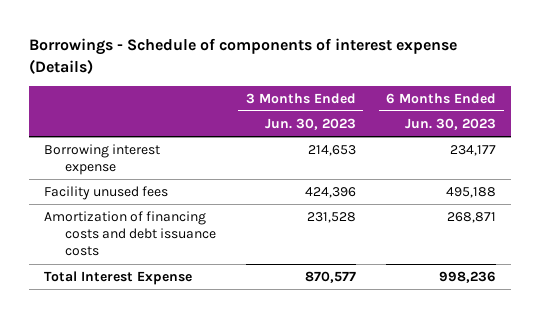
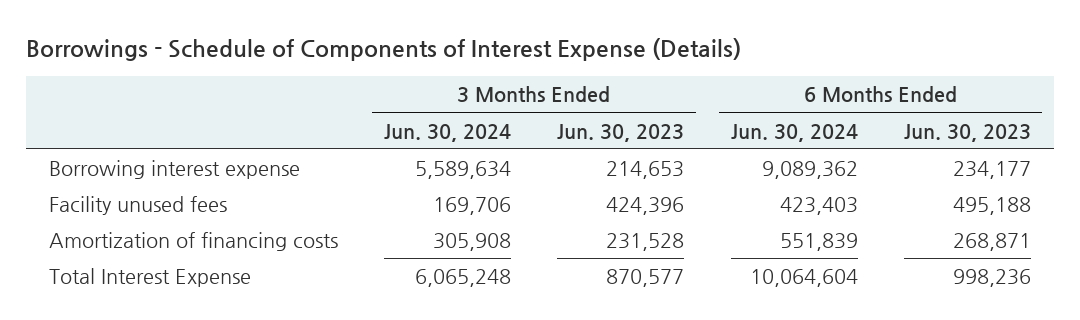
[28,38,457,74] Borrowings - Schedule of components of interest expense (Details) -> [25,38,741,62] Borrowings - Schedule of Components of Interest Expense (Details)
none -> [383,123,511,142] Jun. 30, 2024
none -> [730,123,858,142] Jun. 30, 2024
[44,210,216,257] Amortization of financing costs and debt issuance costs -> [48,232,338,252] Amortization of financing costs

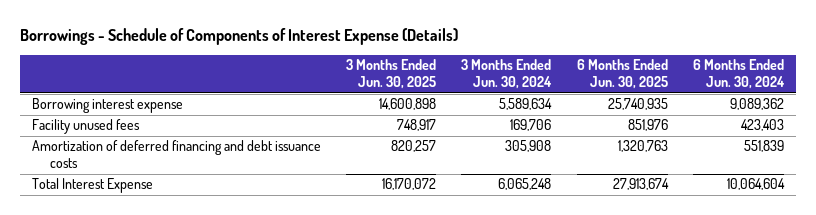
[557,123,685,142] Jun. 30, 2023 -> none
[903,123,1031,142] Jun. 30, 2023 -> none
none -> [346,59,437,90] 3 Months Ended Jun. 30, 2025
none -> [576,59,668,90] 6 Months Ended Jun. 30, 2025
[48,232,338,252] Amortization of financing costs -> [32,140,322,169] Amortization of deferred financing and debt issuance costs

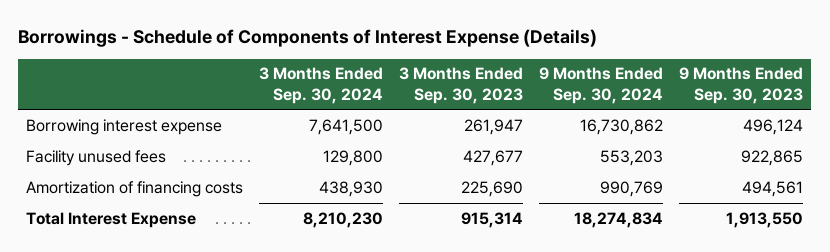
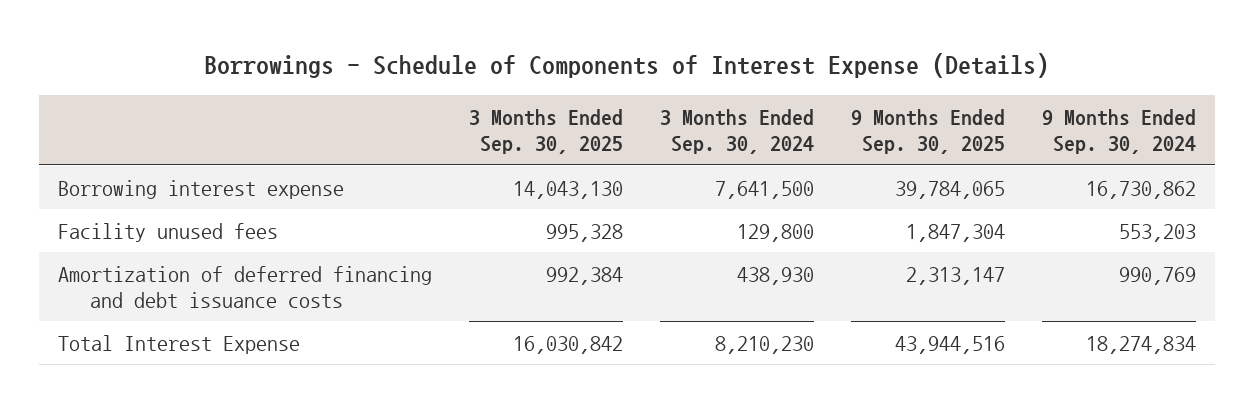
[399,67,524,104] 3 Months Ended Sep. 30, 2023 -> none
[679,67,804,104] 9 Months Ended Sep. 30, 2023 -> none
none -> [468,108,623,155] 3 Months Ended Sep. 30, 2025
none -> [851,108,1006,155] 9 Months Ended Sep. 30, 2025
[26,180,244,197] Amortization of financing costs -> [57,265,432,308] Amortization of deferred financing and debt issuance costs

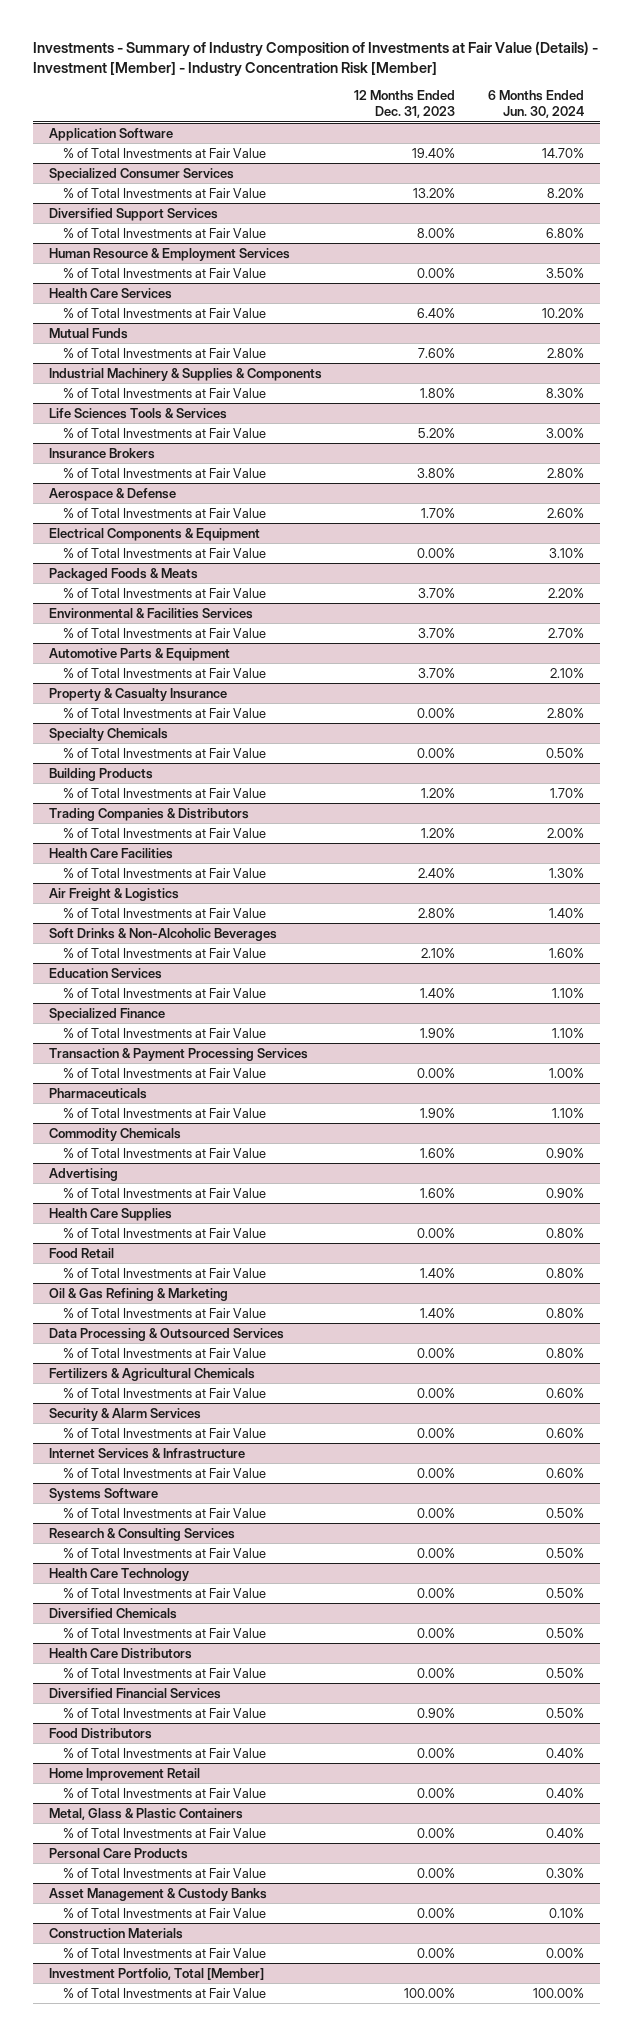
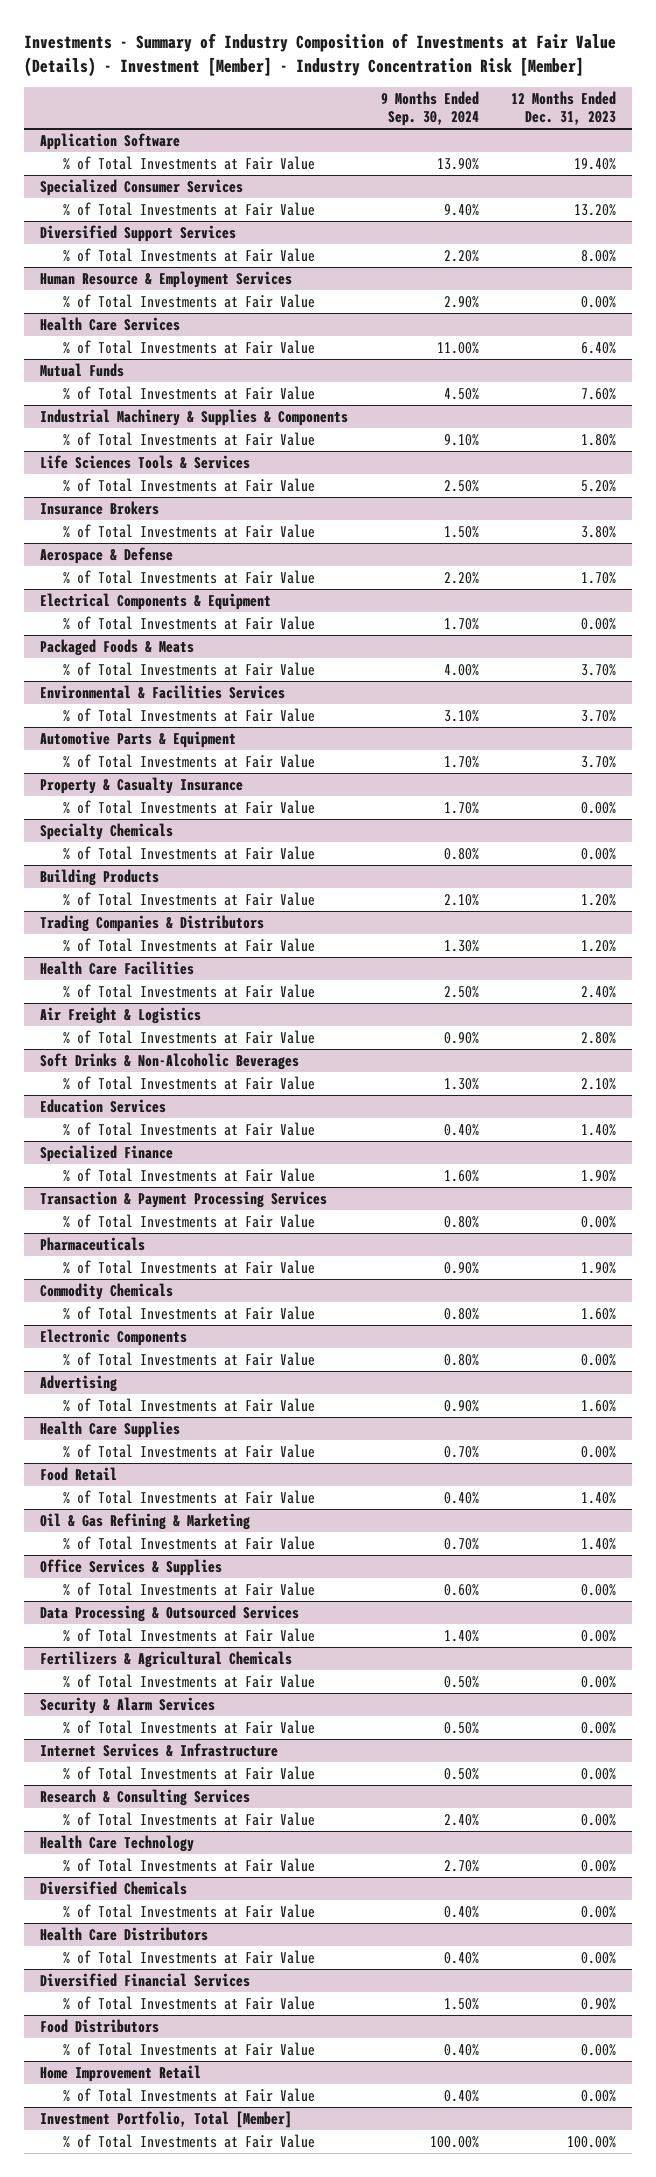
[487,90,584,119] 6 Months Ended Jun. 30, 2024 -> none
none -> [380,91,479,126] 9 Months Ended Sep. 30, 2024
none -> [40,1329,188,1347] Electronic Components
none -> [63,1352,316,1367] % of Total Investments at Fair Value
none -> [40,1559,223,1577] Office Services & Supplies
none -> [63,1582,316,1597] % of Total Investments at Fair Value
[48,1487,158,1501] Systems Software -> none
[63,1507,267,1518] % of Total Investments at Fair Value -> none
[48,1807,243,1820] Metal, Glass & Plastic Containers -> none
[63,1827,267,1838] % of Total Investments at Fair Value -> none
[48,1847,188,1859] Personal Care Products -> none
[63,1867,267,1878] % of Total Investments at Fair Value -> none
[48,1887,267,1901] Asset Management & Custody Banks -> none
[63,1907,267,1918] % of Total Investments at Fair Value -> none
[48,1927,183,1939] Construction Materials -> none
[63,1947,267,1958] % of Total Investments at Fair Value -> none

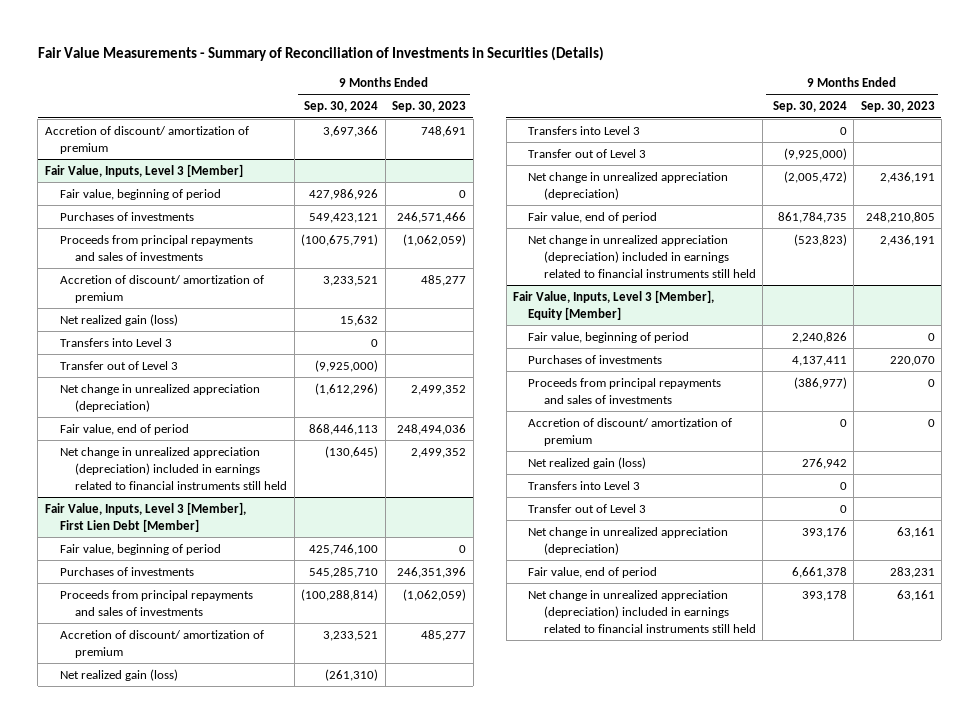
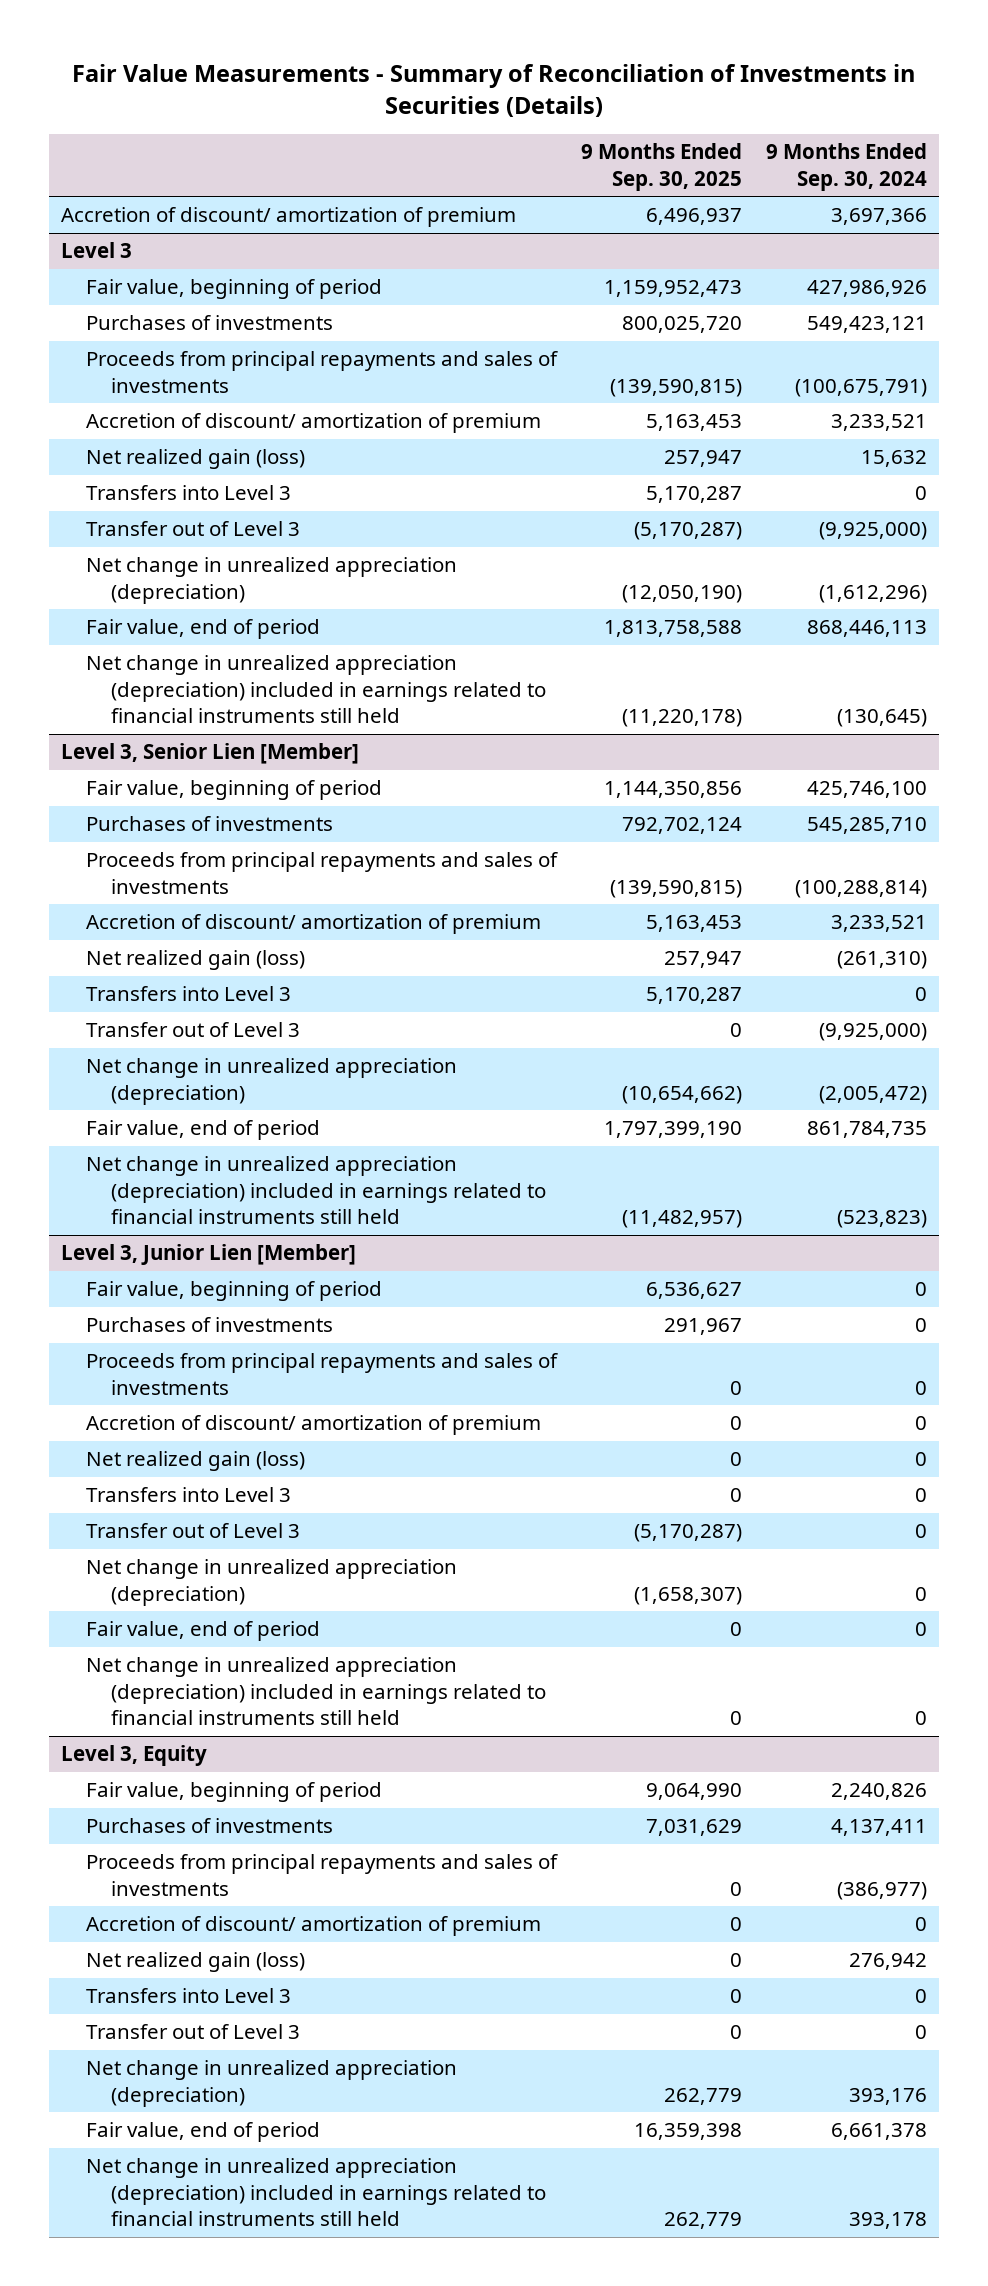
[392,101,467,113] Sep. 30, 2023 -> none
none -> [581,143,743,191] 9 Months Ended Sep. 30, 2025
[44,163,243,177] Fair Value, Inputs, Level 3 [Member] -> [61,242,133,259] Level 3
[44,501,246,532] Fair Value, Inputs, Level 3 [Member], First Lien Debt [Member] -> none
none -> [61,743,360,765] Level 3, Senior Lien [Member]
[513,289,715,320] Fair Value, Inputs, Level 3 [Member], Equity [Member] -> none
none -> [61,1244,357,1266] Level 3, Junior Lien [Member]
none -> [86,1281,383,1302] Fair value, beginning of period
none -> [86,1317,334,1333] Purchases of investments
none -> [86,1353,559,1395] Proceeds from principal repayments and sales of investments
none -> [86,1415,542,1436] Accretion of discount/ amortization of premium
none -> [86,1451,306,1472] Net realized gain (loss)
none -> [86,1487,292,1503] Transfers into Level 3
none -> [86,1523,301,1539] Transfer out of Level 3
none -> [86,1559,458,1606] Net change in unrealized appreciation (depreciation)
none -> [86,1621,321,1642] Fair value, end of period
none -> [86,1657,547,1726] Net change in unrealized appreciation (depreciation) included in earnings related to financial instruments still held
none -> [61,1745,208,1767] Level 3, Equity

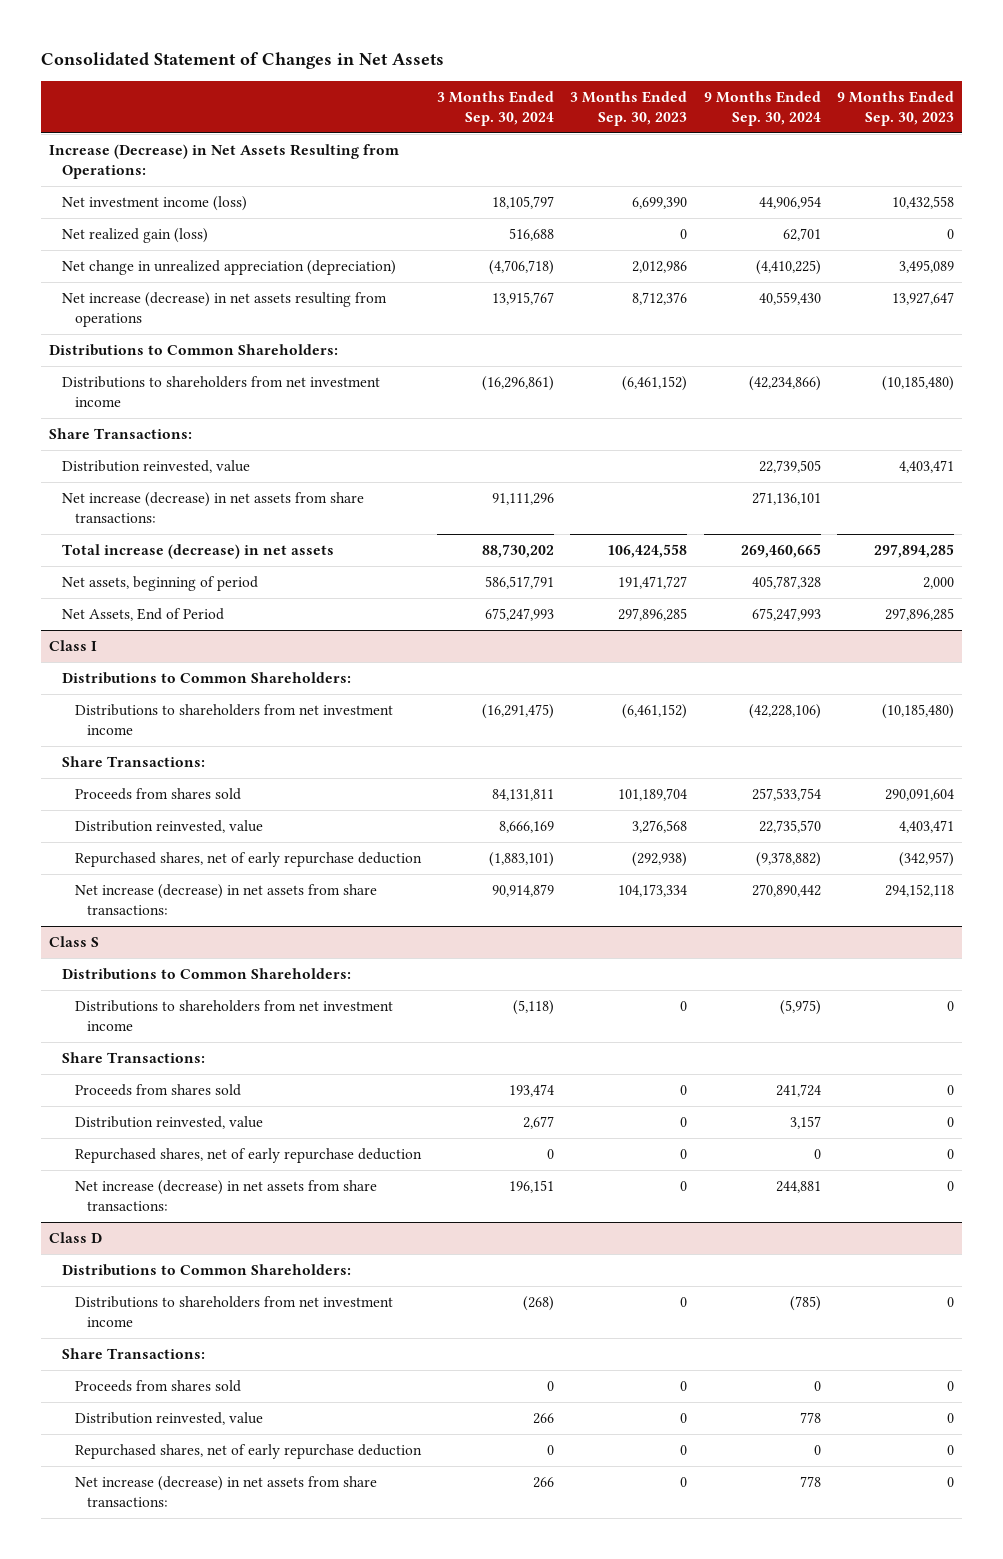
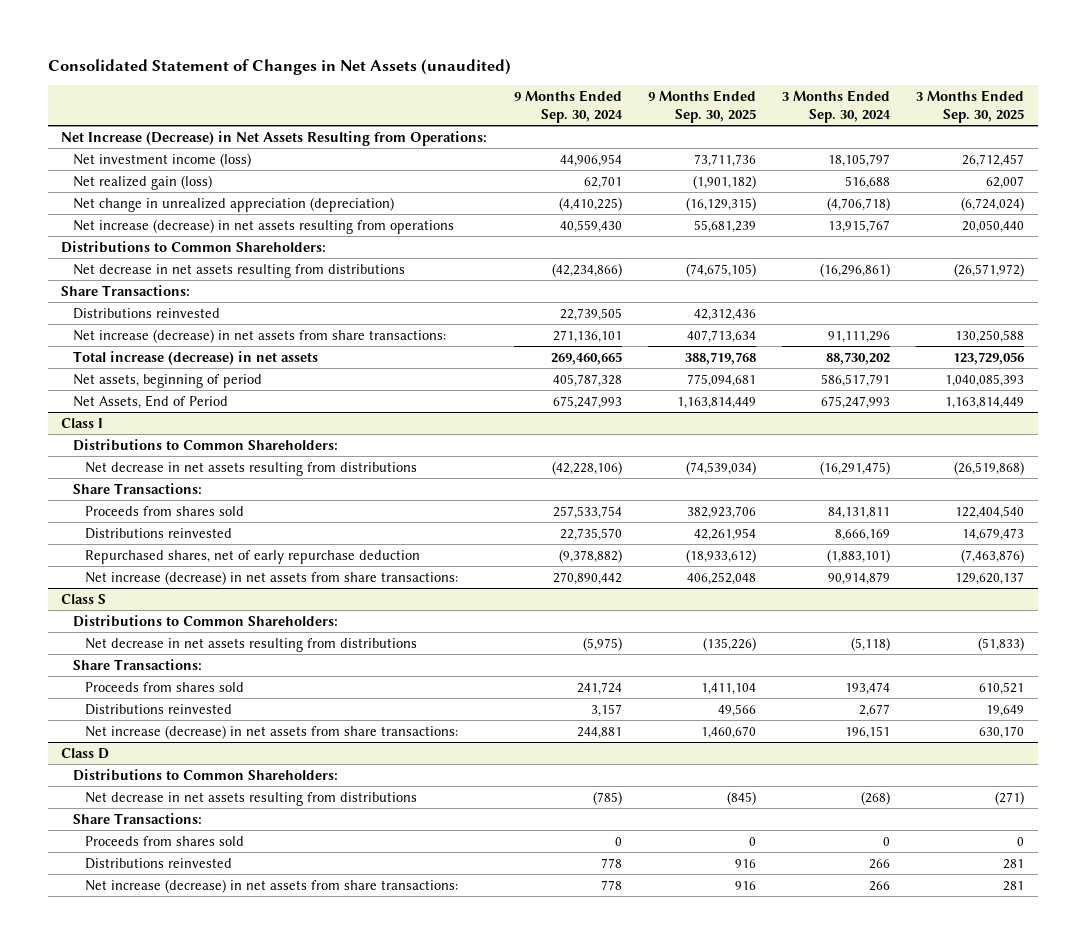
[41,52,445,70] Consolidated Statement of Changes in Net Assets -> [48,58,512,75] Consolidated Statement of Changes in Net Assets (unaudited)
[570,91,688,126] 3 Months Ended Sep. 30, 2023 -> none
[837,91,955,126] 9 Months Ended Sep. 30, 2023 -> none
none -> [647,90,756,124] 9 Months Ended Sep. 30, 2025
none -> [916,90,1025,124] 3 Months Ended Sep. 30, 2025
[49,143,400,179] Increase (Decrease) in Net Assets Resulting from Operations: -> [61,130,488,146] Net Increase (Decrease) in Net Assets Resulting from Operations:
[61,375,380,407] Distributions to shareholders from net investment income -> [73,263,406,278] Net decrease in net assets resulting from distributions
[61,459,250,473] Distribution reinvested, value -> [73,307,221,319] Distributions reinvested
[74,703,393,735] Distributions to shareholders from net investment income -> [84,461,417,476] Net decrease in net assets resulting from distributions
[74,819,263,833] Distribution reinvested, value -> [84,527,232,539] Distributions reinvested
[74,999,393,1031] Distributions to shareholders from net investment income -> [84,637,417,652] Net decrease in net assets resulting from distributions
[74,1147,422,1163] Repurchased shares, net of early repurchase deduction -> none
[74,1115,263,1129] Distribution reinvested, value -> [84,703,232,715] Distributions reinvested
[74,1295,393,1327] Distributions to shareholders from net investment income -> [84,791,417,806] Net decrease in net assets resulting from distributions
[74,1443,422,1459] Repurchased shares, net of early repurchase deduction -> none
[74,1411,263,1425] Distribution reinvested, value -> [84,857,232,869] Distributions reinvested

